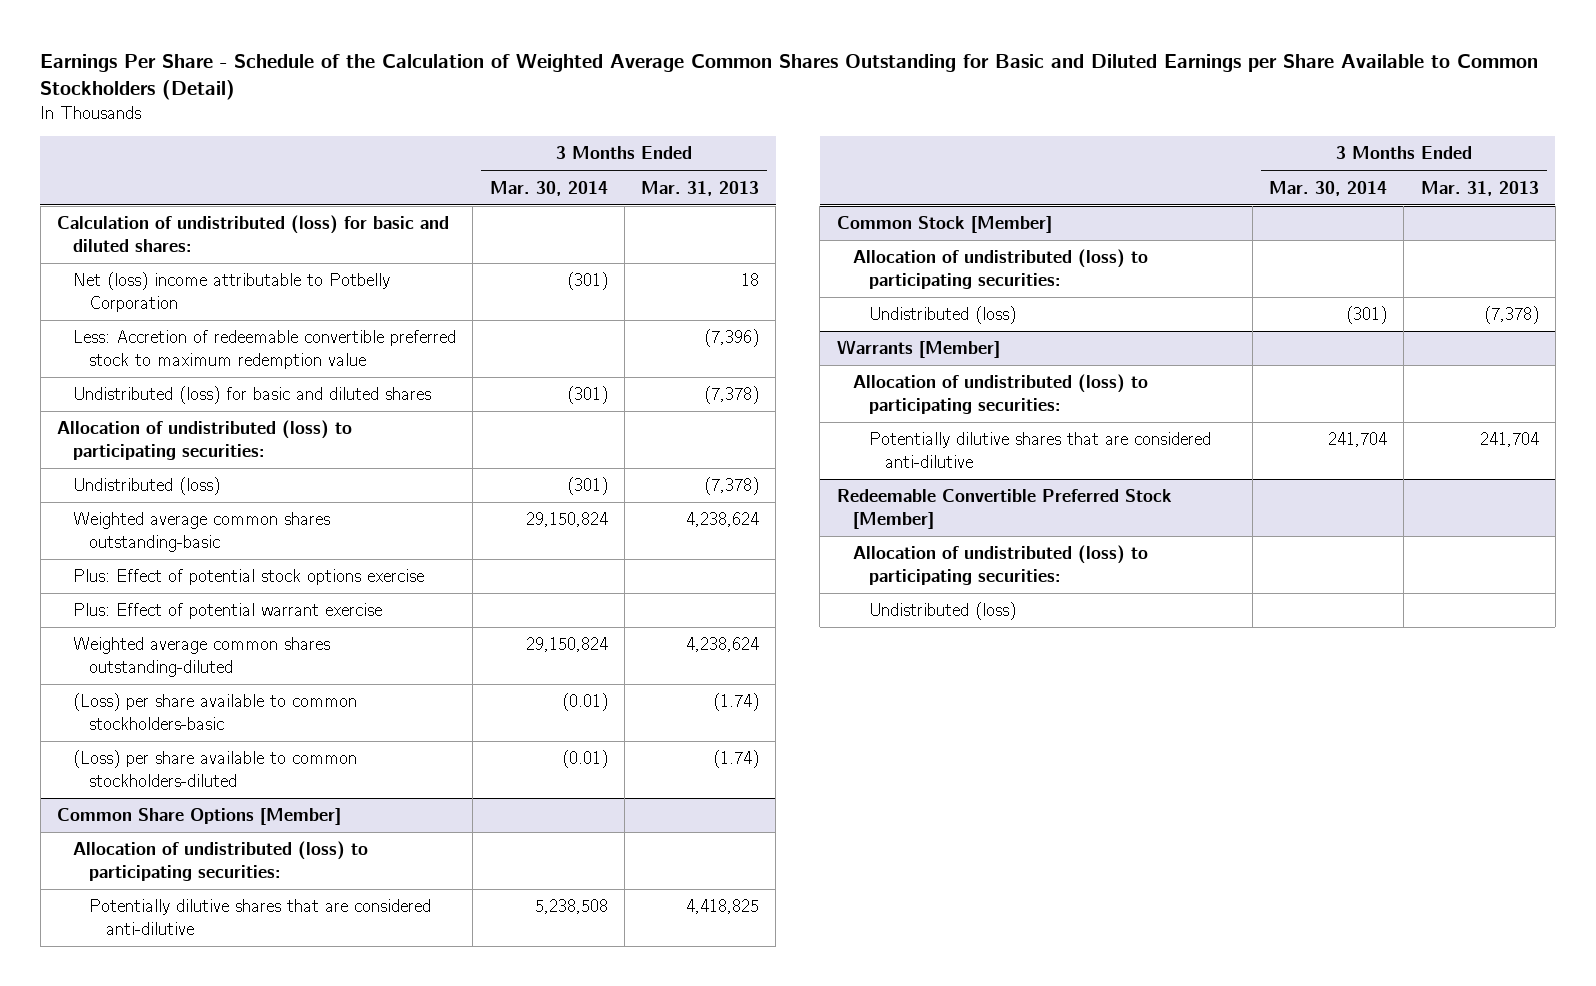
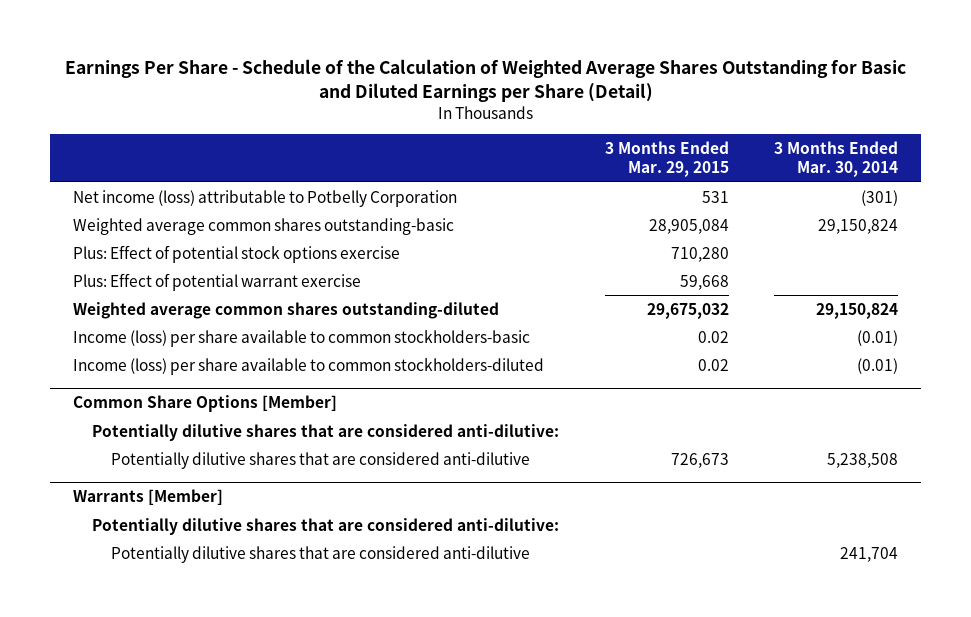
[40,53,1539,100] Earnings Per Share - Schedule of the Calculation of Weighted Average Common Shares Outstanding for Basic and Diluted Earnings per Share Available to Common Stockholders (Detail) -> [64,59,906,103] Earnings Per Share - Schedule of the Calculation of Weighted Average Shares Outstanding for Basic and Diluted Earnings per Share (Detail)
[641,180,760,196] Mar. 31, 2013 -> none
none -> [604,140,729,178] 3 Months Ended Mar. 29, 2015
[56,215,449,252] Calculation of undistributed (loss) for basic and diluted shares: -> none
[73,330,457,369] Less: Accretion of redeemable convertible preferred stock to maximum redemption value -> none
[73,386,432,405] Undistributed (loss) for basic and diluted shares -> none
[56,420,352,460] Allocation of undistributed (loss) to participating securities: -> none
[73,477,221,496] Undistributed (loss) -> none
[73,272,391,312] Net (loss) income attributable to Potbelly Corporation -> [72,189,457,207] Net income (loss) attributable to Potbelly Corporation
[73,693,358,730] (Loss) per share available to common stockholders-basic -> [72,329,530,347] Income (loss) per share available to common stockholders-basic
[73,750,358,787] (Loss) per share available to common stockholders-diluted -> [72,357,544,375] Income (loss) per share available to common stockholders-diluted
[73,841,369,881] Allocation of undistributed (loss) to participating securities: -> none
none -> [92,423,560,441] Potentially dilutive shares that are considered anti-dilutive:
[836,216,1052,234] Common Stock [Member] -> none
[852,249,1148,289] Allocation of undistributed (loss) to participating securities: -> none
[869,306,1017,325] Undistributed (loss) -> none
[852,374,1148,414] Allocation of undistributed (loss) to participating securities: -> none
none -> [92,517,560,535] Potentially dilutive shares that are considered anti-dilutive:
[836,489,1172,529] Redeemable Convertible Preferred Stock [Member] -> none
[852,545,1148,585] Allocation of undistributed (loss) to participating securities: -> none
[869,602,1017,621] Undistributed (loss) -> none

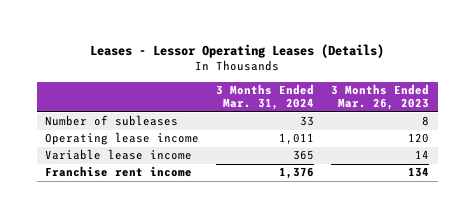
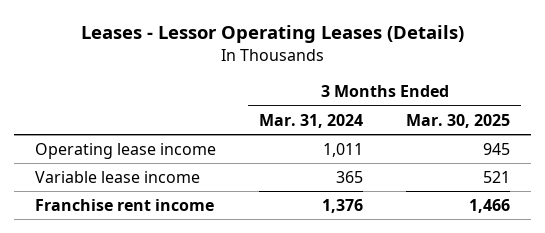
[331,84,430,111] 3 Months Ended Mar. 26, 2023 -> none
none -> [405,113,510,128] Mar. 30, 2025
[45,115,179,127] Number of subleases -> none

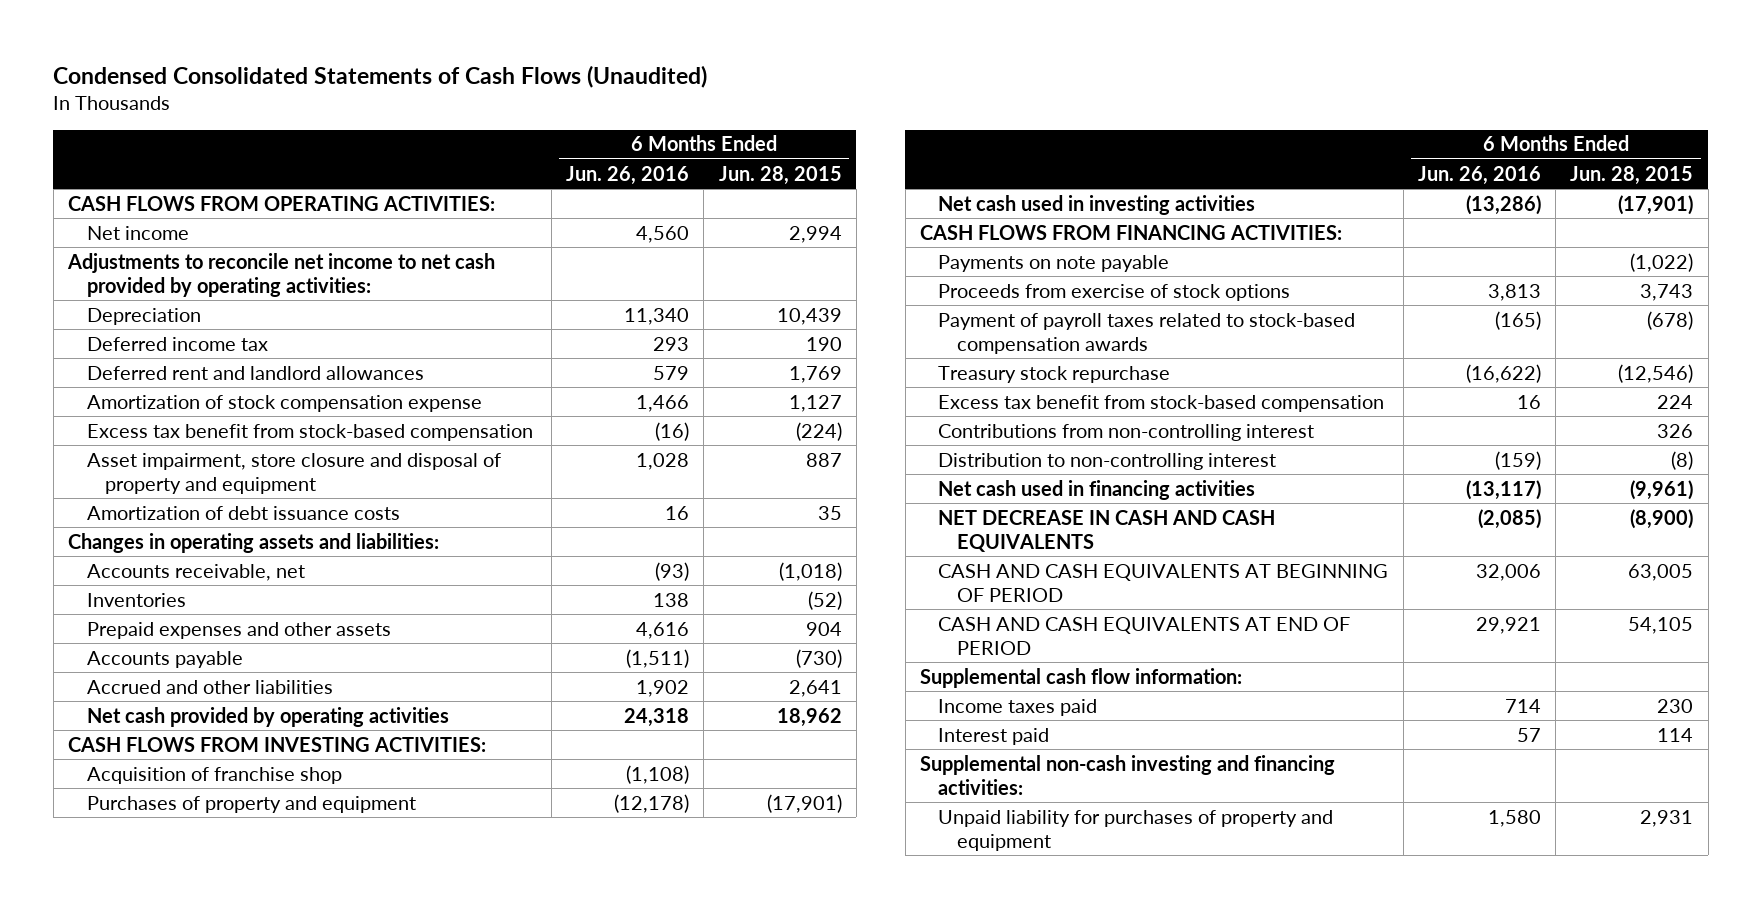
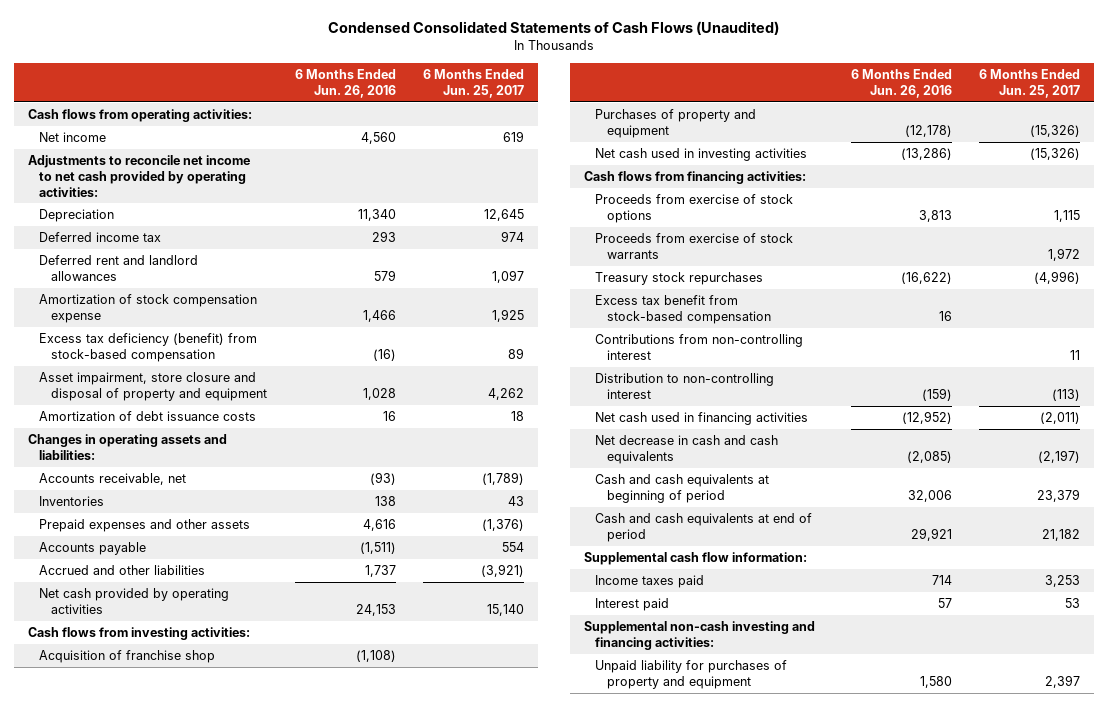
[718,165,842,185] Jun. 28, 2015 -> none
none -> [423,68,525,98] 6 Months Ended Jun. 25, 2017
[68,195,496,211] CASH FLOWS FROM OPERATING ACTIVITIES: -> [27,108,252,122] Cash flows from operating activities:
[86,423,533,441] Excess tax benefit from stock-based compensation -> [39,332,258,362] Excess tax deficiency (benefit) from stock-based compensation
[636,679,690,697] 1,902 -> [364,564,396,577] 1,737
[624,707,690,727] 24,318 -> [355,603,396,616] 24,153
[68,736,487,752] CASH FLOWS FROM INVESTING ACTIVITIES: -> [27,626,250,640] Cash flows from investing activities:
[938,254,1170,272] Payments on note payable -> none
[920,224,1343,240] CASH FLOWS FROM FINANCING ACTIVITIES: -> [583,170,806,184] Cash flows from financing activities:
[938,312,1356,354] Payment of payroll taxes related to stock-based compensation awards -> none
none -> [595,232,794,259] Proceeds from exercise of stock warrants
[938,365,1171,383] Treasury stock repurchase -> [595,271,764,285] Treasury stock repurchases
[1465,479,1541,500] (13,117) -> [901,410,952,424] (12,952)
[938,509,1276,552] NET DECREASE IN CASH AND CASH EQUIVALENTS -> [595,434,779,464] Net decrease in cash and cash equivalents
[938,563,1389,602] CASH AND CASH EQUIVALENTS AT BEGINNING OF PERIOD -> [595,473,770,503] Cash and cash equivalents at beginning of period
[938,616,1351,655] CASH AND CASH EQUIVALENTS AT END OF PERIOD -> [595,512,813,542] Cash and cash equivalents at end of period

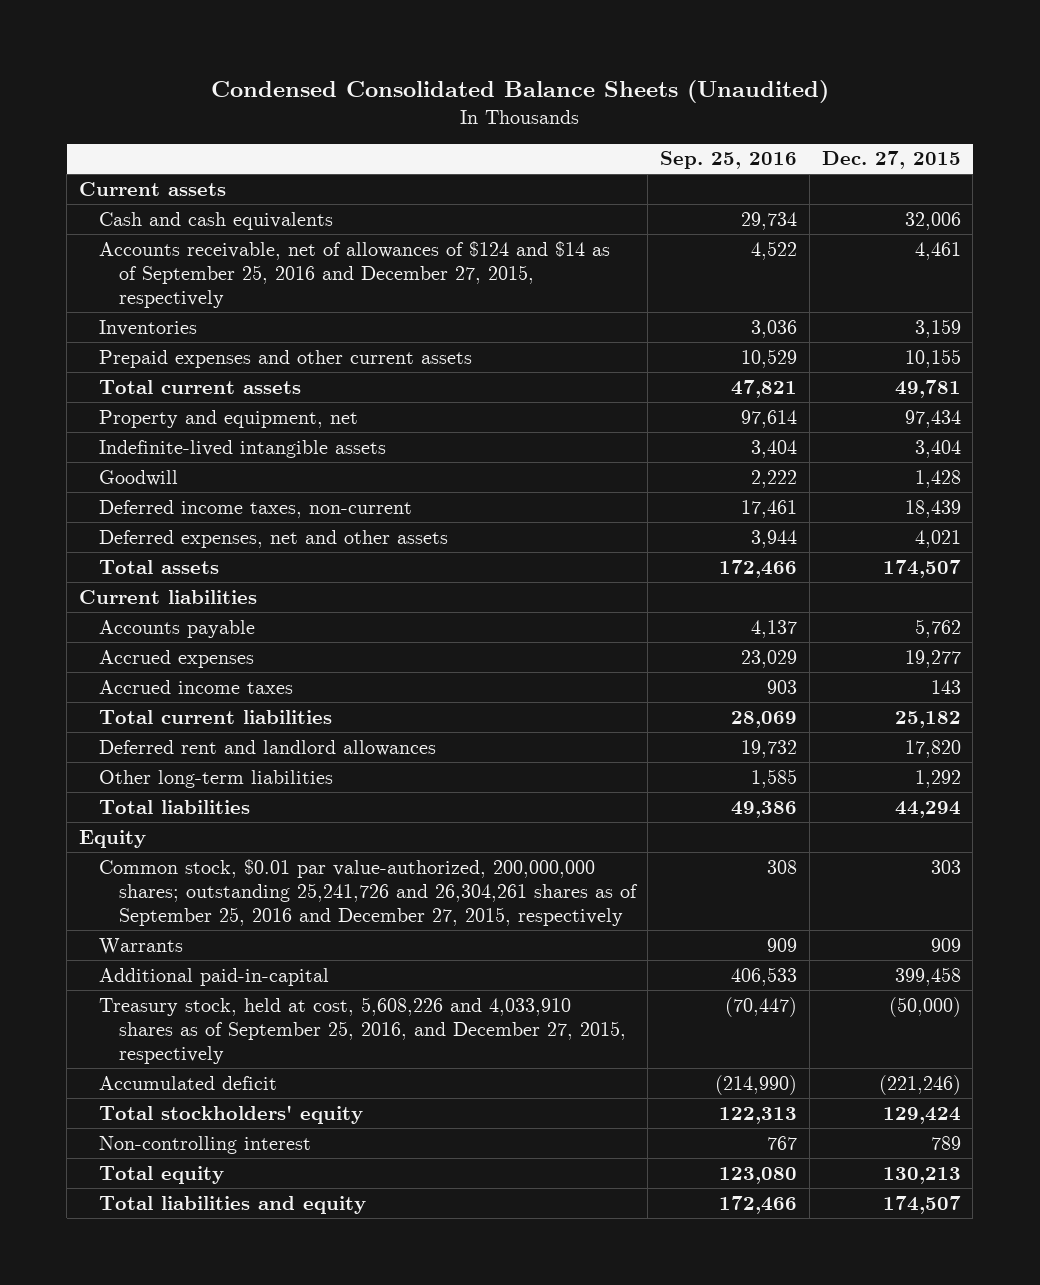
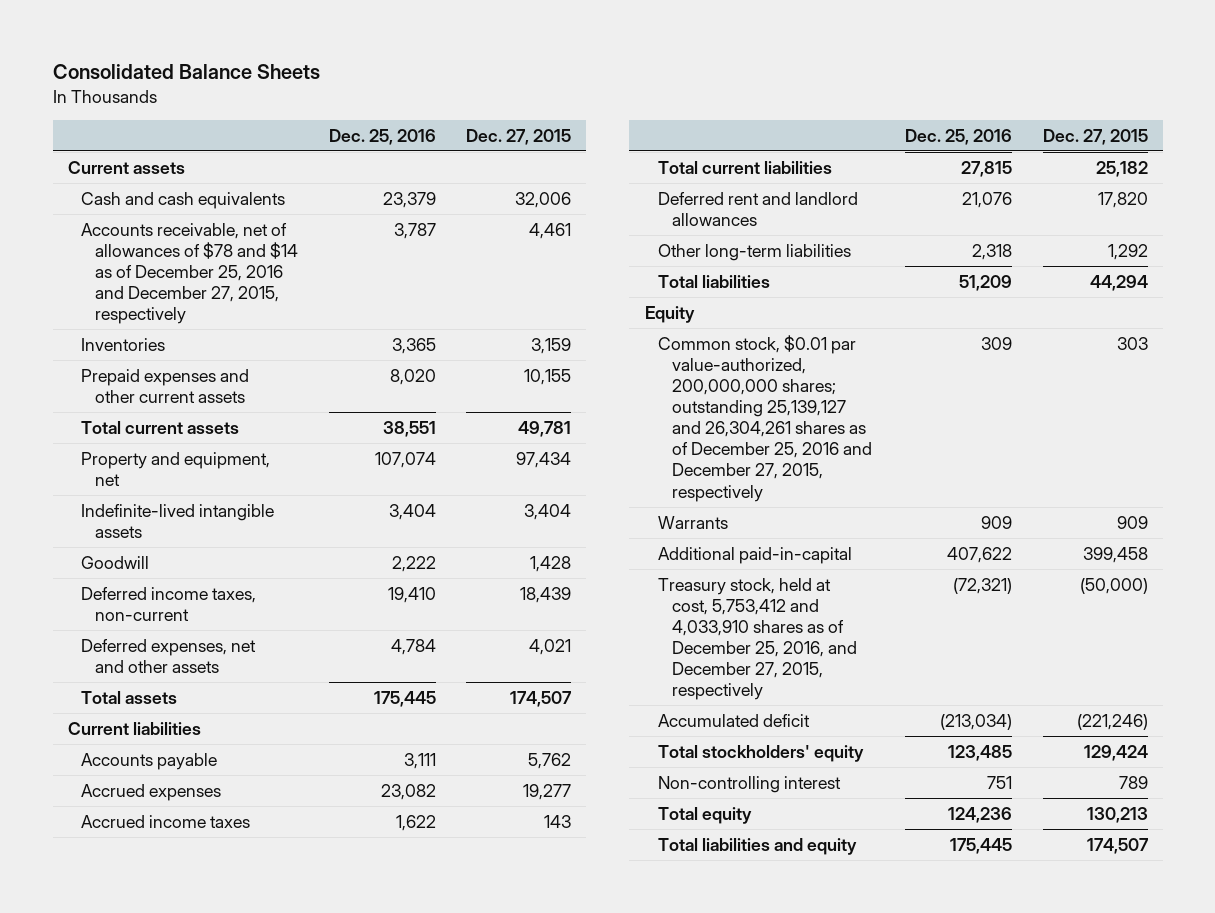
[210,80,829,104] Condensed Consolidated Balance Sheets (Unaudited) -> [52,64,320,80] Consolidated Balance Sheets
[660,151,798,170] Sep. 25, 2016 -> none
none -> [328,128,436,145] Dec. 25, 2016
[98,240,610,309] Accounts receivable, net of allowances of $124 and $14 as of September 25, 2016 and December 27, 2015, respectively -> [81,222,299,325] Accounts receivable, net of allowances of $78 and $14 as of December 25, 2016 and December 27, 2015, respectively
[98,858,638,927] Common stock, $0.01 par value-authorized, 200,000,000 shares; outstanding 25,241,726 and 26,304,261 shares as of September 25, 2016 and December 27, 2015, respectively -> [658,334,872,502] Common stock, $0.01 par value-authorized, 200,000,000 shares; outstanding 25,139,127 and 26,304,261 shares as of December 25, 2016 and December 27, 2015, respectively
[98,996,626,1065] Treasury stock, held at cost, 5,608,226 and 4,033,910 shares as of September 25, 2016, and December 27, 2015, respectively -> [658,577,857,701] Treasury stock, held at cost, 5,753,412 and 4,033,910 shares as of December 25, 2016, and December 27, 2015, respectively

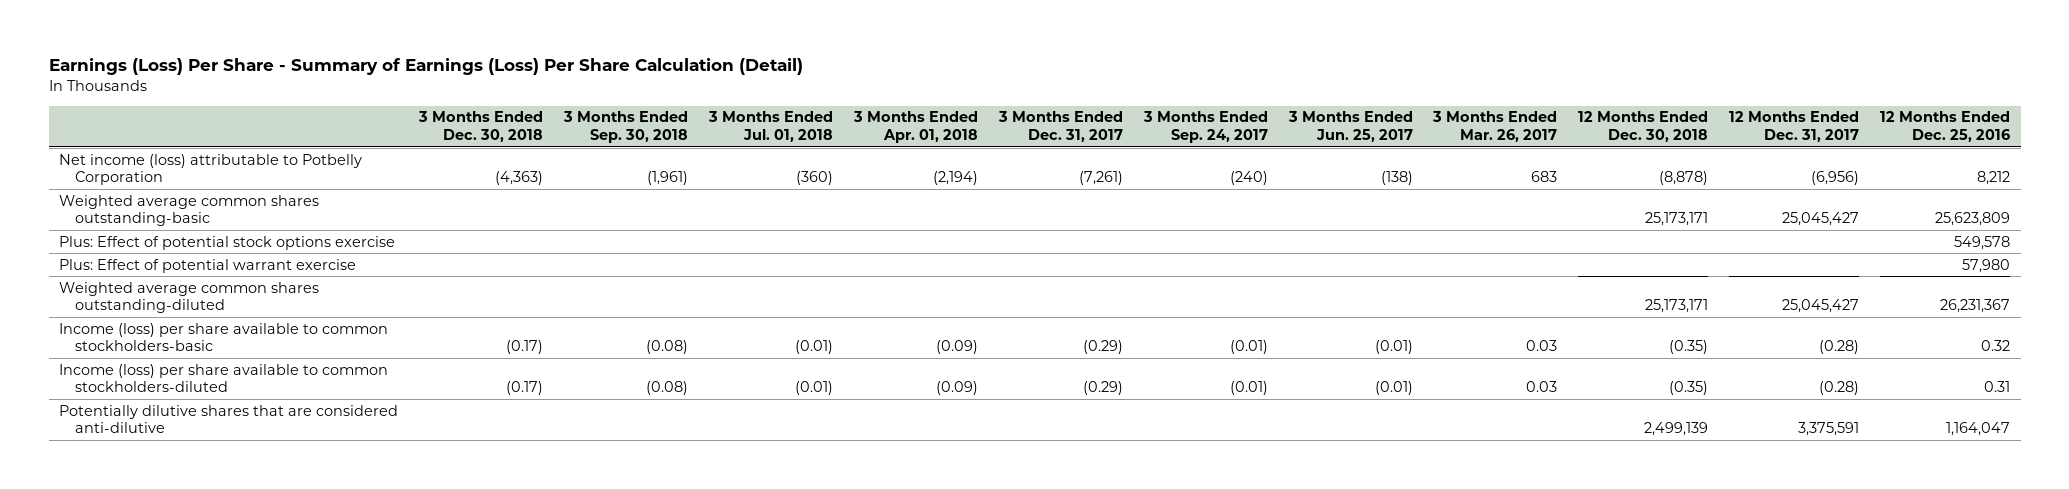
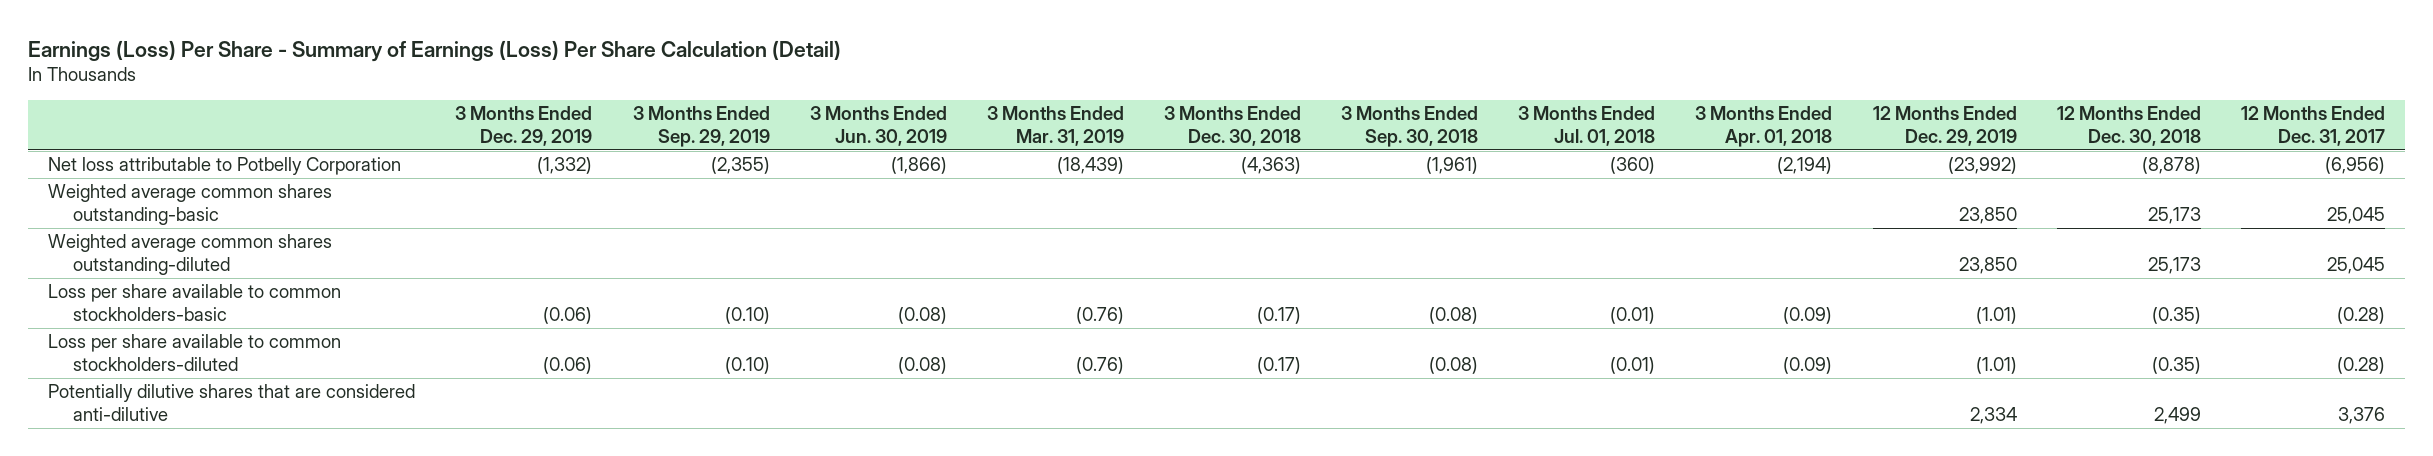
[997,111,1123,143] 3 Months Ended Dec. 31, 2017 -> none
[1142,111,1268,144] 3 Months Ended Sep. 24, 2017 -> none
[1287,111,1413,143] 3 Months Ended Jun. 25, 2017 -> none
[1432,111,1558,143] 3 Months Ended Mar. 26, 2017 -> none
[1880,111,2011,143] 12 Months Ended Dec. 25, 2016 -> none
none -> [455,106,593,146] 3 Months Ended Dec. 29, 2019
none -> [632,106,770,147] 3 Months Ended Sep. 29, 2019
none -> [809,106,947,146] 3 Months Ended Jun. 30, 2019
none -> [986,106,1124,146] 3 Months Ended Mar. 31, 2019
none -> [1872,106,2017,146] 12 Months Ended Dec. 29, 2019
[59,235,396,250] Plus: Effect of potential stock options exercise -> none
[59,258,357,273] Plus: Effect of potential warrant exercise -> none
[59,153,363,186] Net income (loss) attributable to Potbelly Corporation -> [48,157,402,176] Net loss attributable to Potbelly Corporation
[1645,212,1709,227] 25,173,171 -> [2147,206,2201,224] 25,173
[1782,212,1860,227] 25,045,427 -> [2326,206,2385,224] 25,045
[1645,299,1709,314] 25,173,171 -> [2147,256,2201,274] 25,173
[1782,299,1860,314] 25,045,427 -> [2326,256,2385,274] 25,045
[59,322,389,352] Income (loss) per share available to common stockholders-basic -> [48,284,342,321] Loss per share available to common stockholders-basic
[59,363,389,393] Income (loss) per share available to common stockholders-diluted -> [48,334,342,371] Loss per share available to common stockholders-diluted
[1644,422,1709,437] 2,499,139 -> [2153,406,2201,424] 2,499
[1798,422,1860,437] 3,375,591 -> [2337,406,2385,424] 3,376

